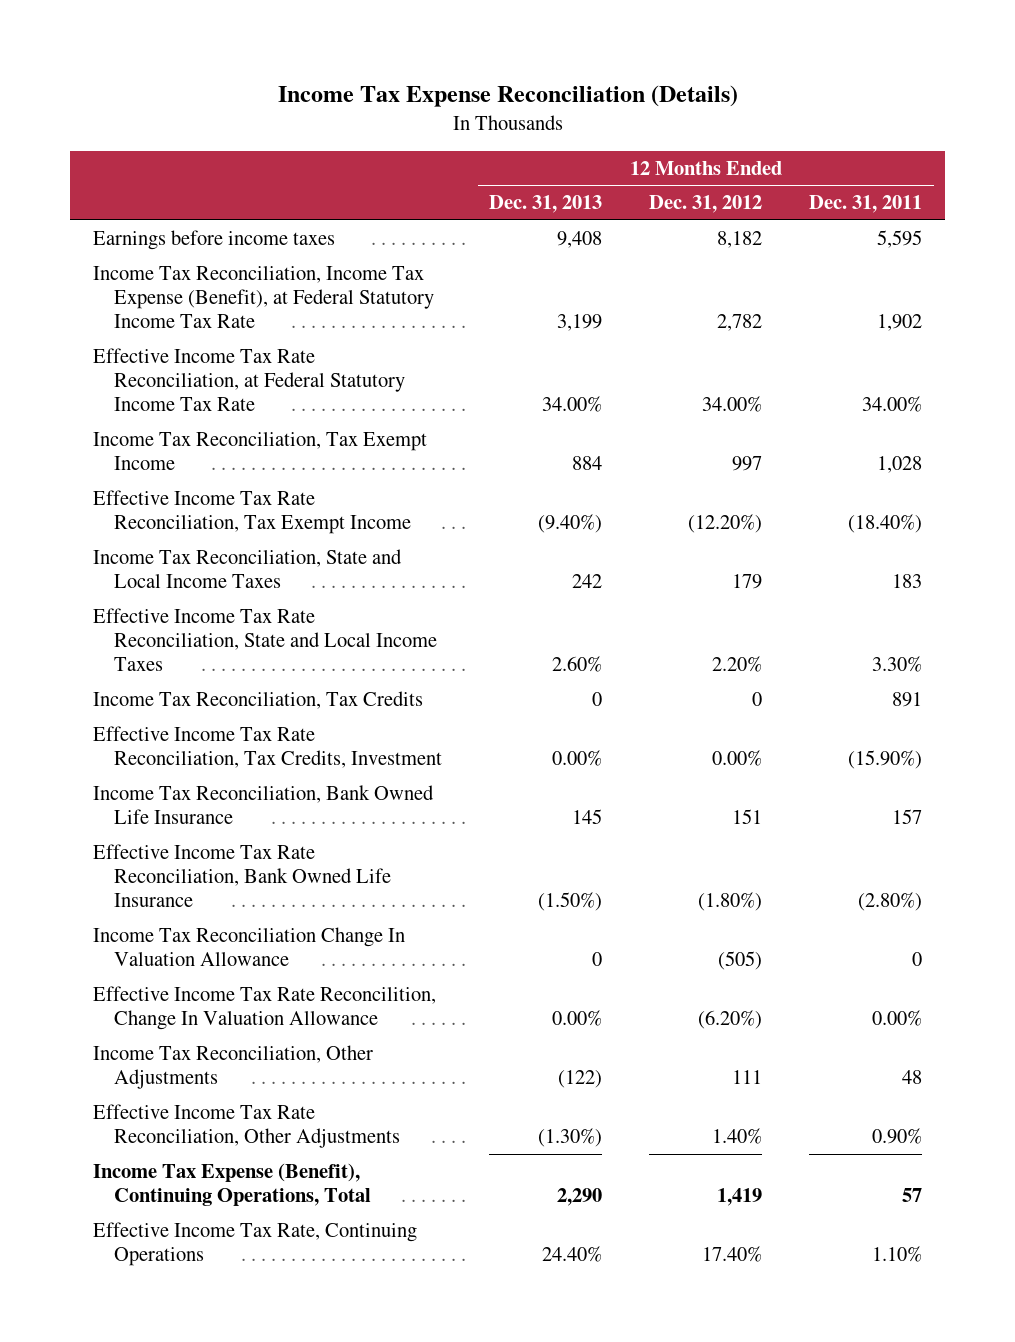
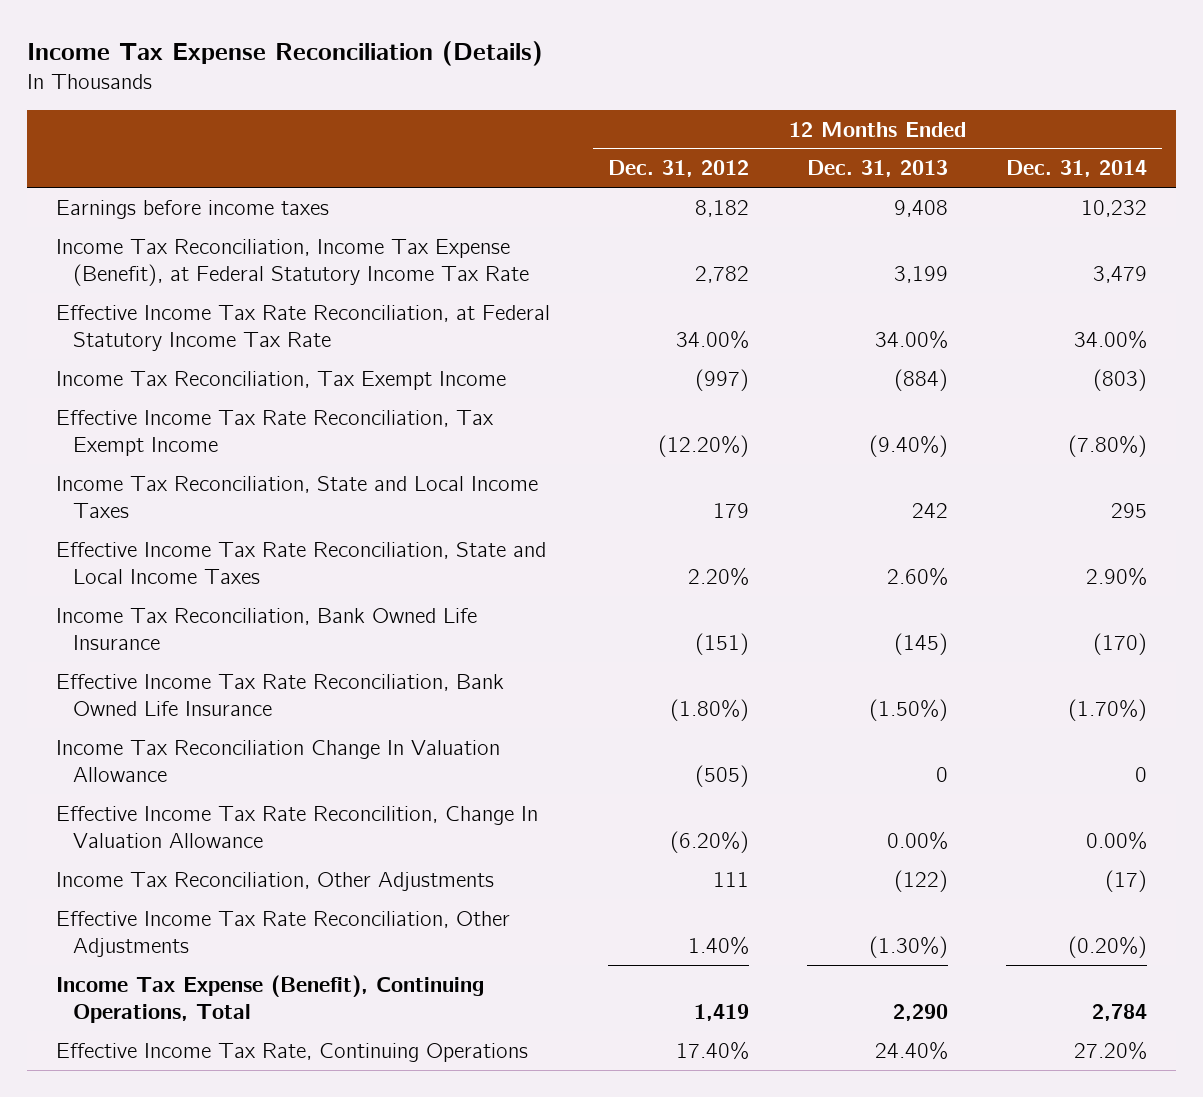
[809,195,923,214] Dec. 31, 2011 -> none
none -> [1006,160,1148,178] Dec. 31, 2014
[572,456,603,471] 884 -> [894,368,949,391] (884)
[732,456,763,472] 997 -> [694,368,749,391] (997)
[93,691,424,710] Income Tax Reconciliation, Tax Credits -> none
[93,726,443,769] Effective Income Tax Rate Reconciliation, Tax Credits, Investment -> none
[572,809,603,825] 145 -> [894,632,949,655] (145)
[732,809,763,825] 151 -> [694,632,749,655] (151)

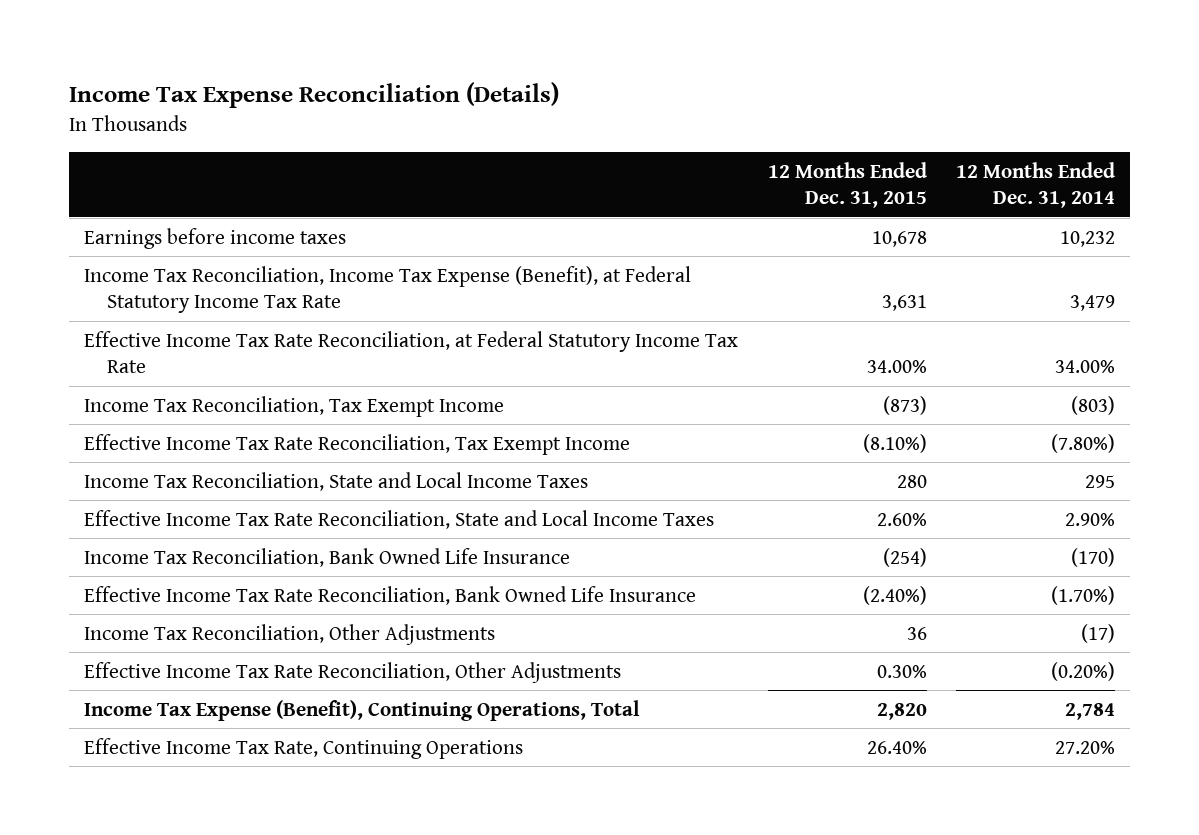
[607,160,749,178] Dec. 31, 2012 -> none
[807,160,949,178] Dec. 31, 2013 -> none
none -> [767,161,927,209] 12 Months Ended Dec. 31, 2015
[55,739,500,782] Income Tax Reconciliation Change In Valuation Allowance -> none
[55,805,538,848] Effective Income Tax Rate Reconcilition, Change In Valuation Allowance -> none

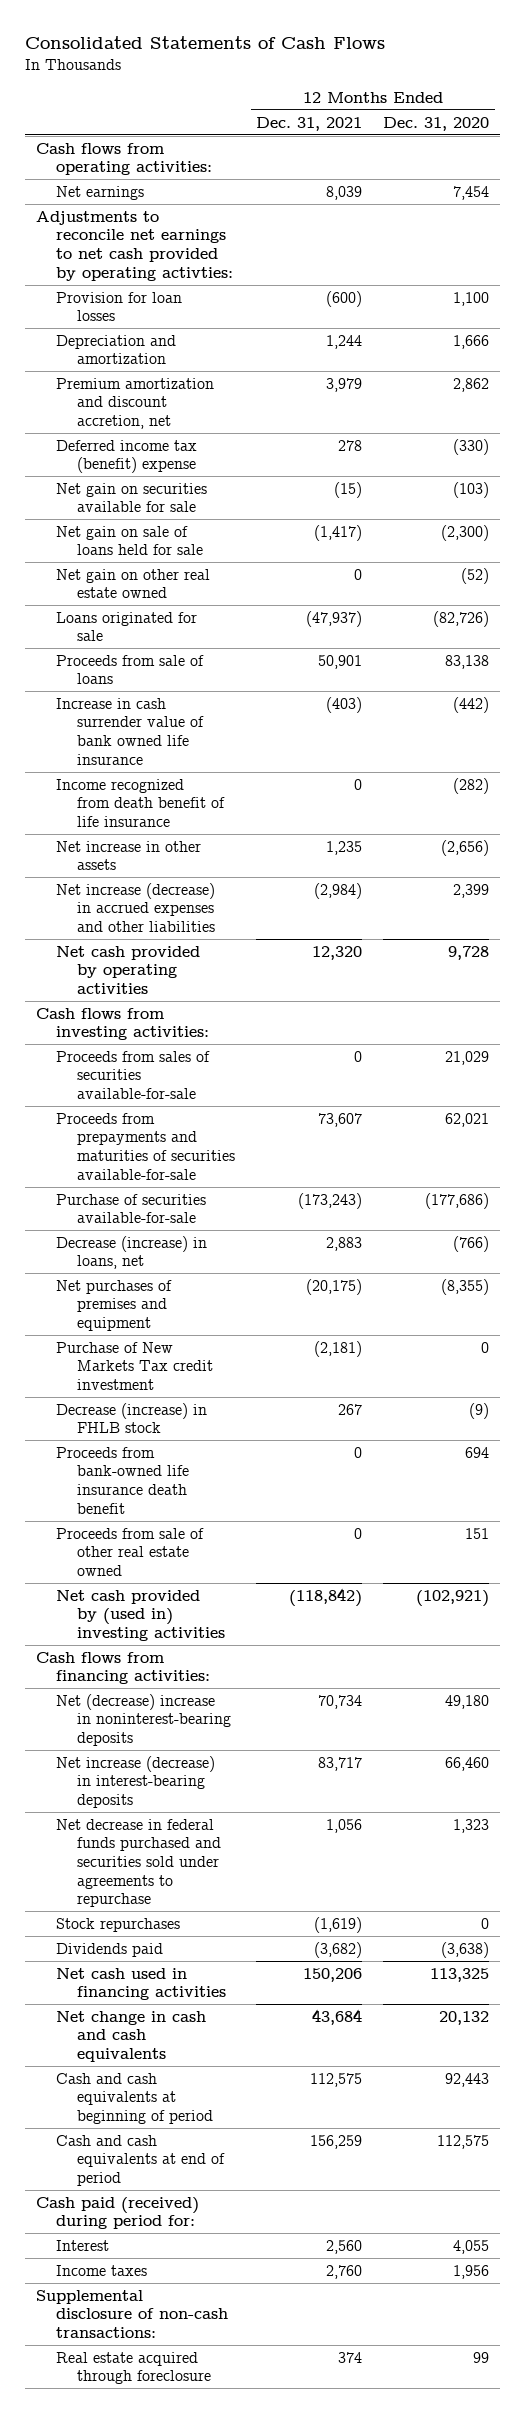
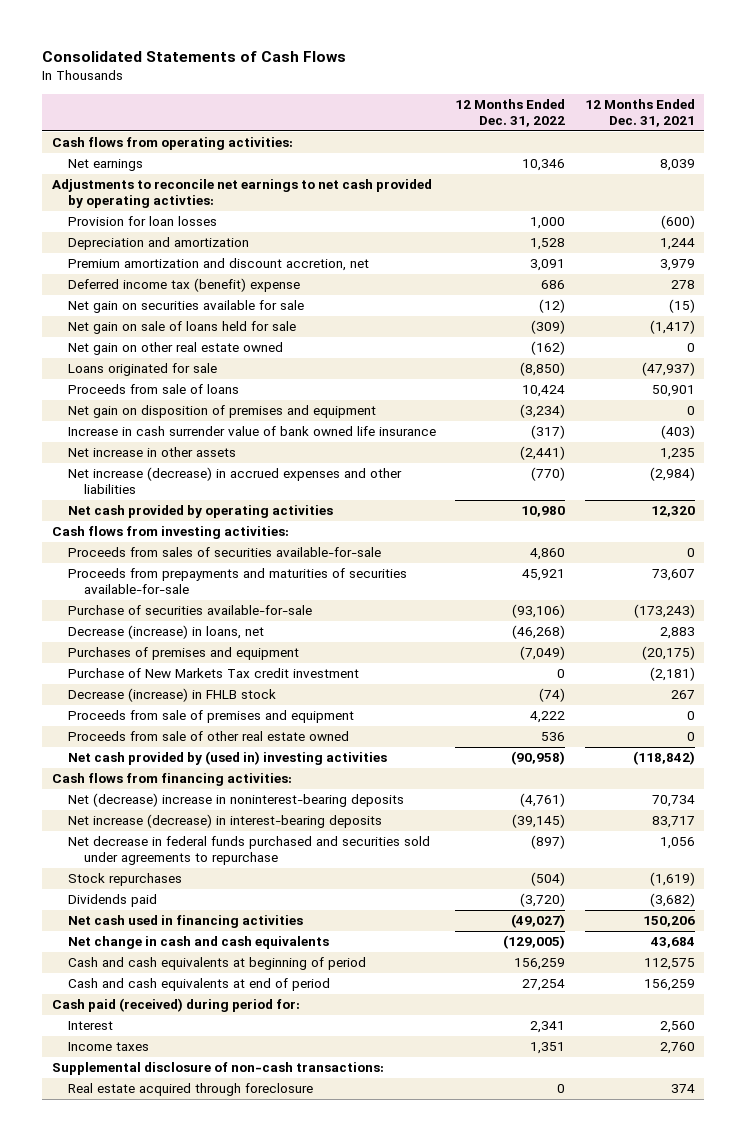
[383,116,490,131] Dec. 31, 2020 -> none
none -> [455,99,566,127] 12 Months Ended Dec. 31, 2022
none -> [67,405,376,419] Net gain on disposition of premises and equipment
[56,778,225,827] Income recognized from death benefit of life insurance -> none
[56,1279,173,1331] Net purchases of premises and equipment -> [67,647,299,661] Purchases of premises and equipment
[56,1446,189,1514] Proceeds from bank-owned life insurance death benefit -> none
none -> [67,710,354,724] Proceeds from sale of premises and equipment

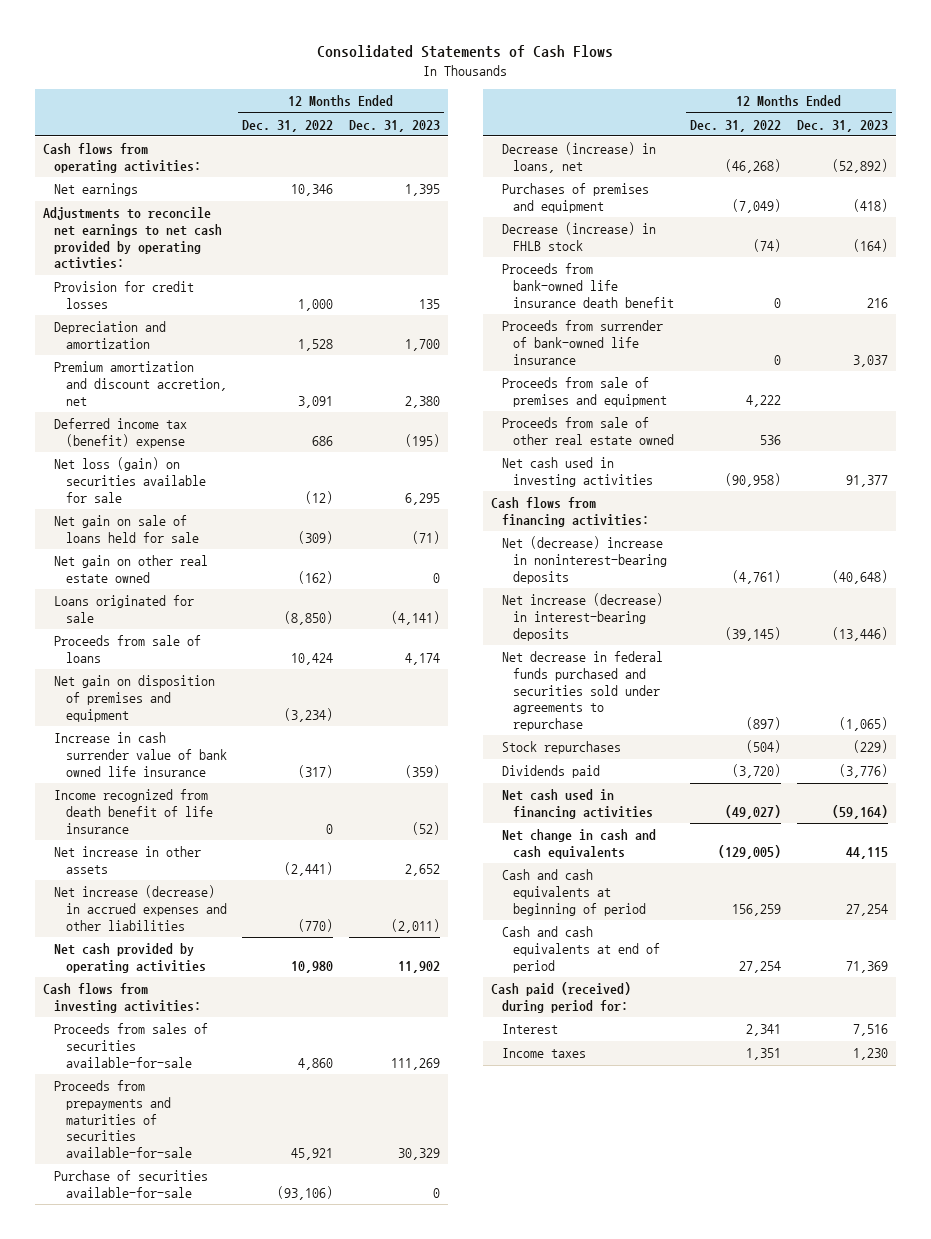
[584,99,695,127] 12 Months Ended Dec. 31, 2021 -> none
none -> [349,119,441,132] Dec. 31, 2023
[67,216,217,227] Provision for loan losses -> [54,281,195,309] Provision for credit losses
[67,300,304,314] Net gain on securities available for sale -> [54,457,206,503] Net loss (gain) on securities available for sale
none -> [54,789,213,834] Income recognized from death benefit of life insurance
[67,668,359,679] Purchase of New Markets Tax credit investment -> none
none -> [502,263,675,308] Proceeds from bank-owned life insurance death benefit
none -> [502,320,664,365] Proceeds from surrender of bank-owned life insurance
[67,751,387,766] Net cash provided by (used in) investing activities -> [502,457,654,487] Net cash used in investing activities
[51,1062,384,1076] Supplemental disclosure of non-cash transactions: -> none
[67,1083,313,1097] Real estate acquired through foreclosure -> none

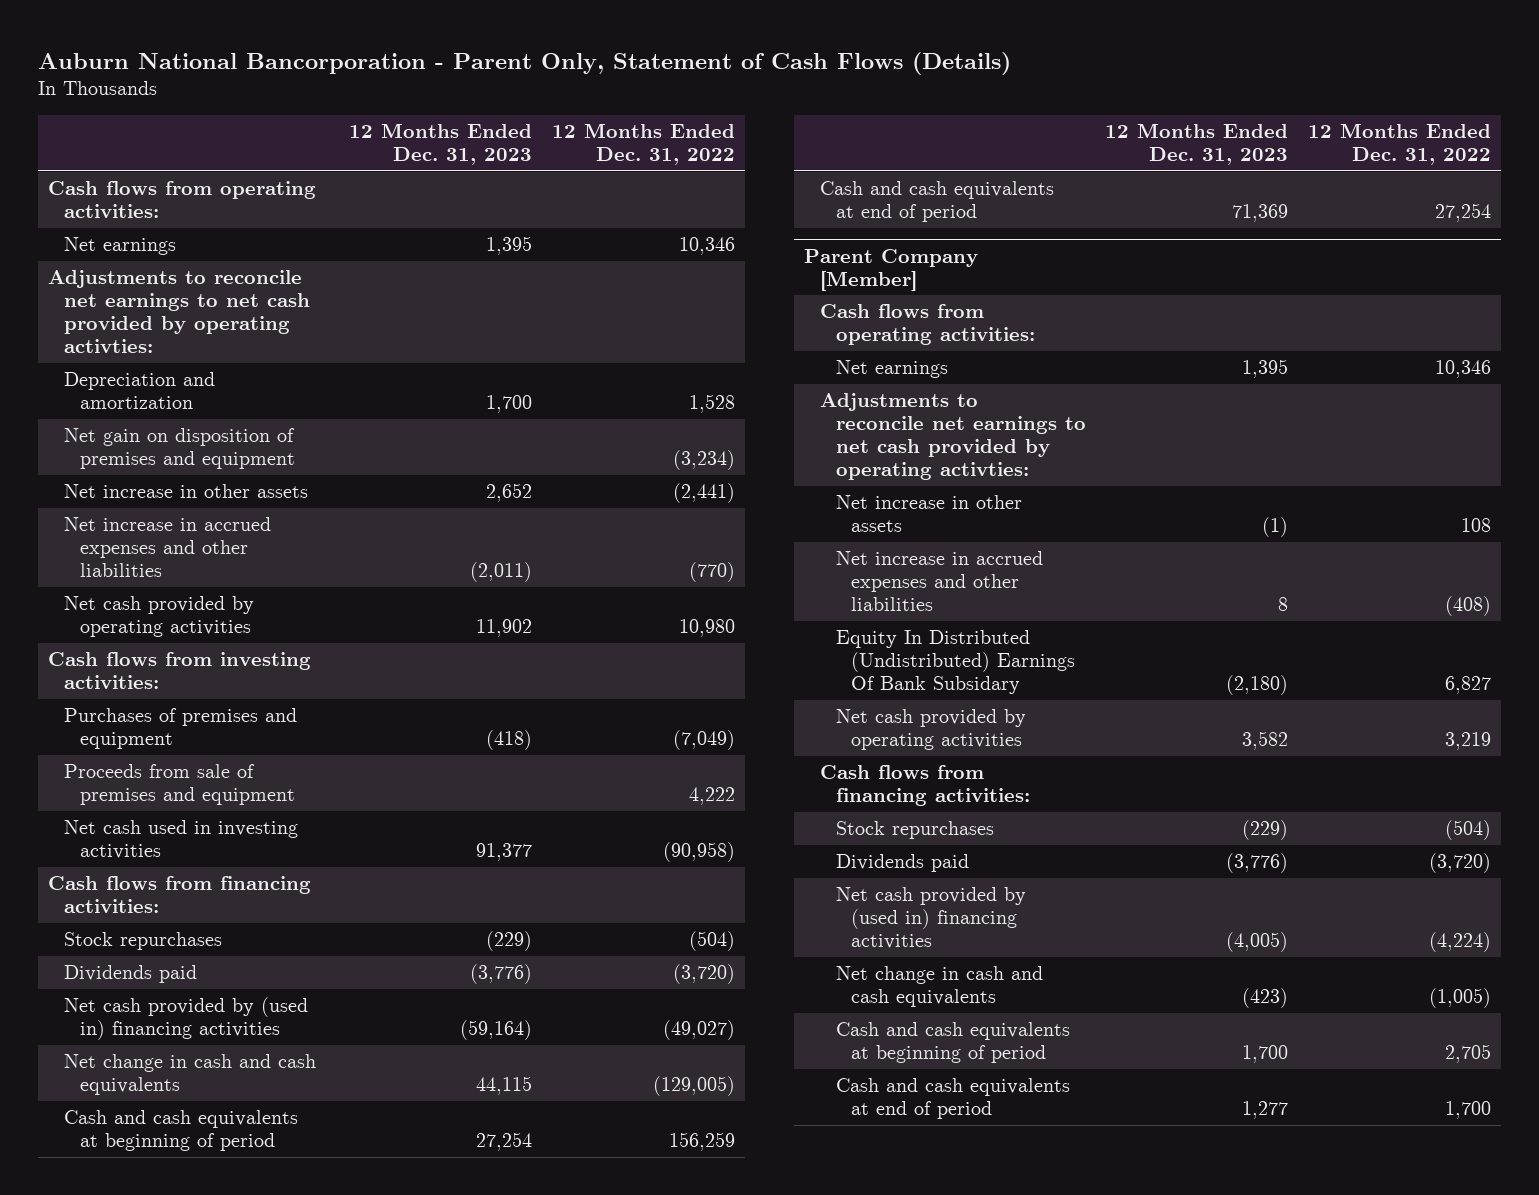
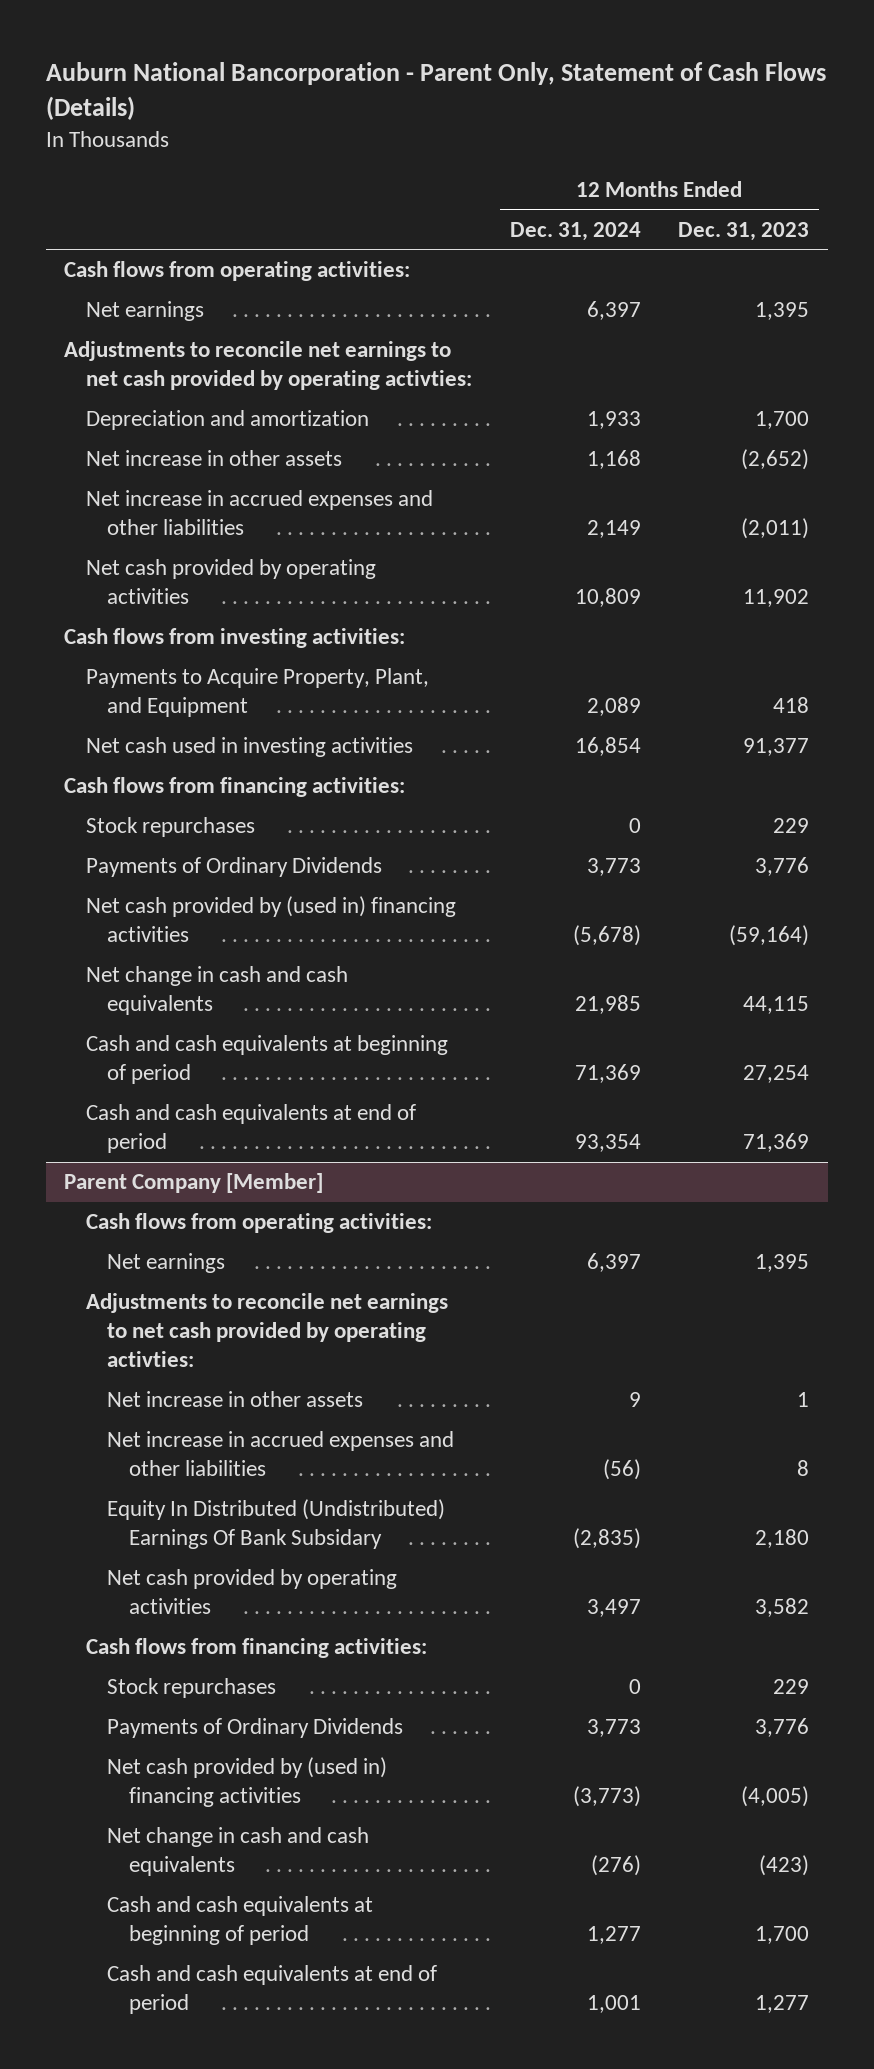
[552,123,736,165] 12 Months Ended Dec. 31, 2022 -> none
none -> [509,221,641,241] Dec. 31, 2024
[63,428,295,470] Net gain on disposition of premises and equipment -> none
[486,483,533,503] 2,652 -> [741,449,810,471] (2,652)
[63,764,295,806] Proceeds from sale of premises and equipment -> none
[63,708,297,750] Purchases of premises and equipment -> [85,668,429,718] Payments to Acquire Property, Plant, and Equipment
[486,730,533,751] (418) -> [773,697,810,714] 418
[486,931,533,952] (229) -> [773,818,810,834] 229
[63,965,197,984] Dividends paid -> [85,857,382,878] Payments of Ordinary Dividends
[470,964,533,985] (3,776) -> [755,857,810,877] 3,776
[1262,517,1289,538] (1) -> [797,1392,810,1408] 1
[1226,675,1289,696] (2,180) -> [755,1529,810,1549] 2,180
[1242,820,1289,841] (229) -> [773,1679,810,1695] 229
[835,854,969,873] Dividends paid -> [107,1718,404,1739] Payments of Ordinary Dividends
[1226,853,1289,874] (3,776) -> [755,1718,810,1738] 3,776

